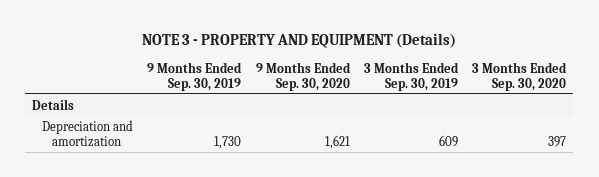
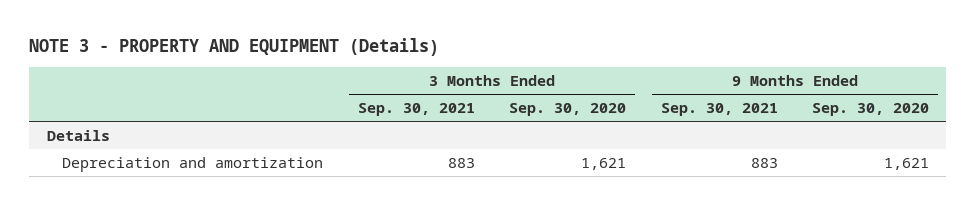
[147,61,243,91] 9 Months Ended Sep. 30, 2019 -> none
[364,61,460,91] 3 Months Ended Sep. 30, 2019 -> none
none -> [357,103,475,117] Sep. 30, 2021
none -> [660,103,778,117] Sep. 30, 2021
[548,135,567,147] 397 -> [581,157,627,170] 1,621

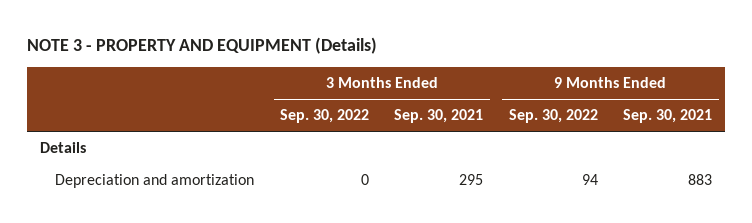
[509,103,627,117] Sep. 30, 2020 -> none
[812,103,930,117] Sep. 30, 2020 -> none
none -> [279,109,369,124] Sep. 30, 2022
none -> [508,109,598,124] Sep. 30, 2022
[447,157,475,168] 883 -> [459,174,484,186] 295

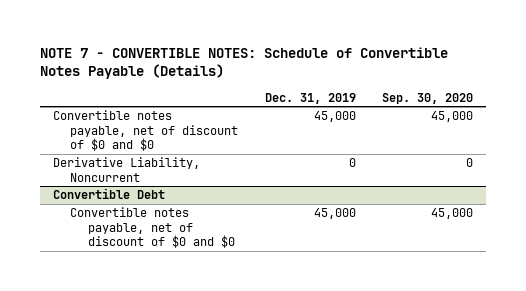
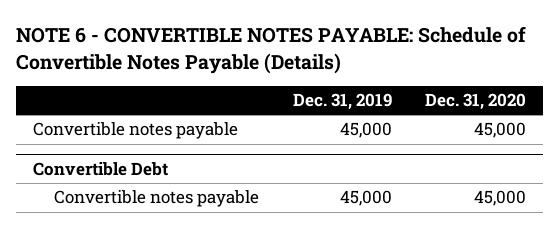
[39,47,448,80] NOTE 7 - CONVERTIBLE NOTES: Schedule of Convertible Notes Payable (Details) -> [15,26,526,74] NOTE 6 - CONVERTIBLE NOTES PAYABLE: Schedule of Convertible Notes Payable (Details)
[382,92,474,104] Sep. 30, 2020 -> none
none -> [425,92,527,110] Dec. 31, 2020
[52,157,200,182] Derivative Liability, Noncurrent -> none
[52,110,239,152] Convertible notes payable, net of discount of $0 and $0 -> [32,122,238,140] Convertible notes payable
[70,207,235,249] Convertible notes payable, net of discount of $0 and $0 -> [54,190,260,208] Convertible notes payable

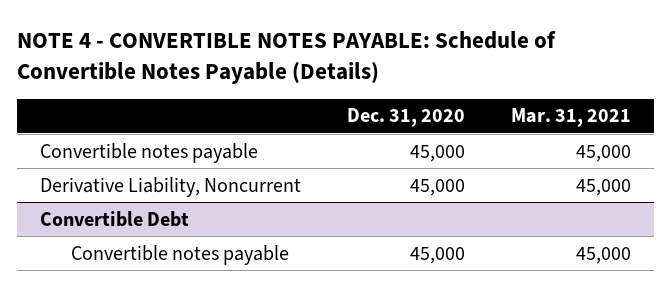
[15,26,526,74] NOTE 6 - CONVERTIBLE NOTES PAYABLE: Schedule of Convertible Notes Payable (Details) -> [16,30,556,84] NOTE 4 - CONVERTIBLE NOTES PAYABLE: Schedule of Convertible Notes Payable (Details)
[292,92,392,110] Dec. 31, 2019 -> none
none -> [510,108,631,128] Mar. 31, 2021
none -> [39,176,301,197] Derivative Liability, Noncurrent

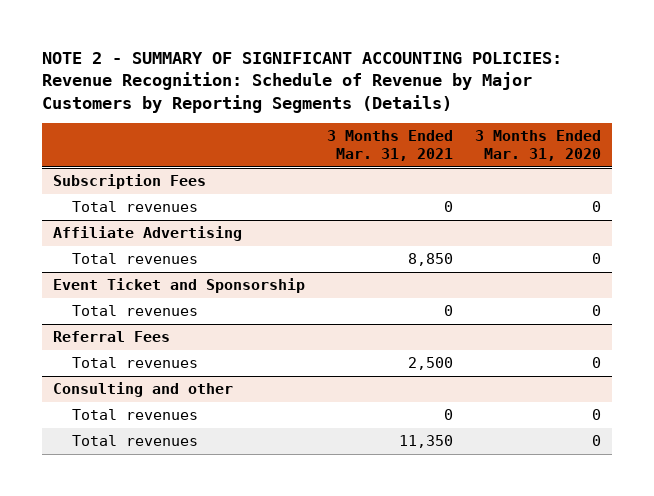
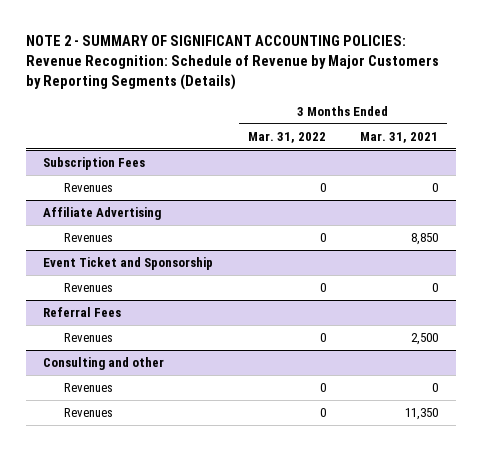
[474,130,601,161] 3 Months Ended Mar. 31, 2020 -> none
none -> [247,131,326,143] Mar. 31, 2022
[72,201,199,213] Total revenues -> [63,183,113,193] Revenues
[72,253,199,265] Total revenues -> [63,233,113,243] Revenues
[72,305,199,317] Total revenues -> [63,283,113,293] Revenues
[72,357,199,369] Total revenues -> [63,333,113,343] Revenues
[72,409,199,421] Total revenues -> [63,383,113,393] Revenues
[72,435,199,447] Total revenues -> [63,408,113,418] Revenues

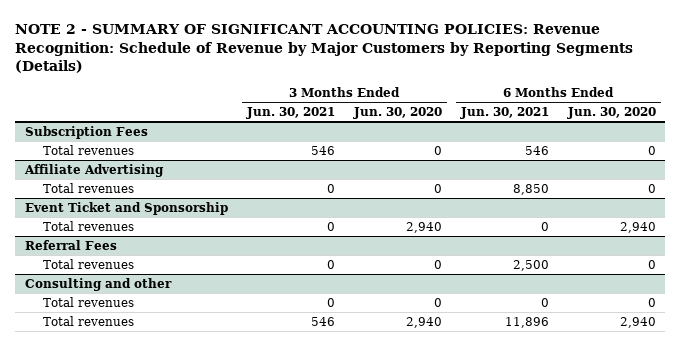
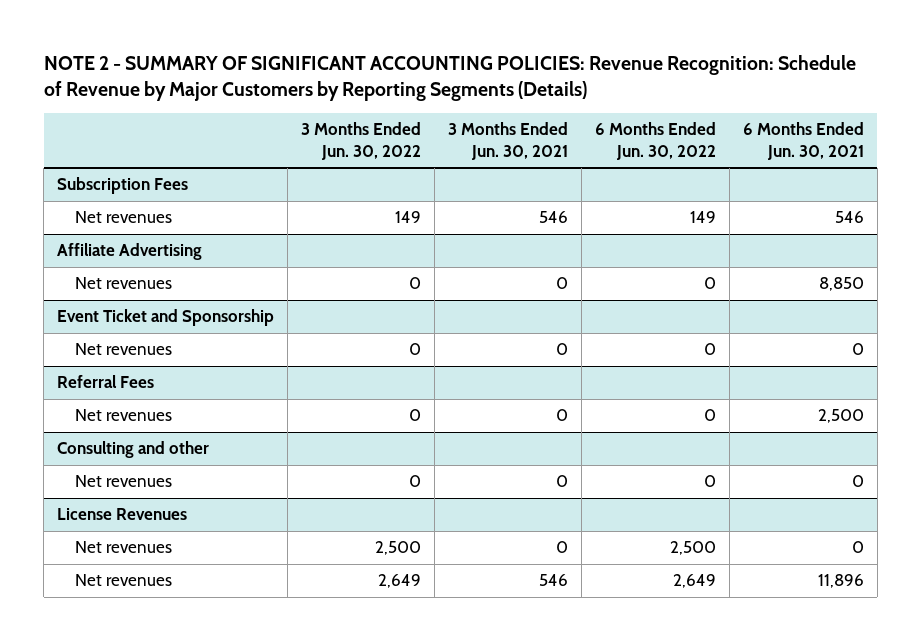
[352,107,442,120] Jun. 30, 2020 -> none
[566,107,656,120] Jun. 30, 2020 -> none
none -> [301,122,422,160] 3 Months Ended Jun. 30, 2022
none -> [594,122,716,160] 6 Months Ended Jun. 30, 2022
[42,144,134,155] Total revenues -> [74,211,172,224] Net revenues
[42,182,134,193] Total revenues -> [74,277,172,290] Net revenues
[42,220,134,231] Total revenues -> [74,343,172,356] Net revenues
[42,258,134,269] Total revenues -> [74,409,172,422] Net revenues
[42,296,134,307] Total revenues -> [74,475,172,488] Net revenues
none -> [57,508,188,521] License Revenues
[42,315,134,326] Total revenues -> [74,541,172,554] Net revenues
[310,316,335,326] 546 -> [555,541,568,554] 0
[504,316,549,328] 11,896 -> [851,541,864,554] 0
none -> [74,574,172,587] Net revenues

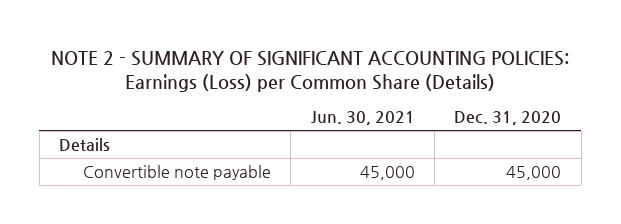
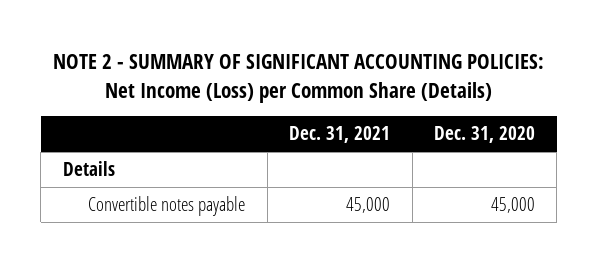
[51,50,570,92] NOTE 2 - SUMMARY OF SIGNIFICANT ACCOUNTING POLICIES: Earnings (Loss) per Common Share (Details) -> [52,54,544,103] NOTE 2 - SUMMARY OF SIGNIFICANT ACCOUNTING POLICIES: Net Income (Loss) per Common Share (Details)
[310,111,415,126] Jun. 30, 2021 -> none
none -> [289,125,391,143] Dec. 31, 2021
[83,164,272,180] Convertible note payable -> [88,196,246,217] Convertible notes payable

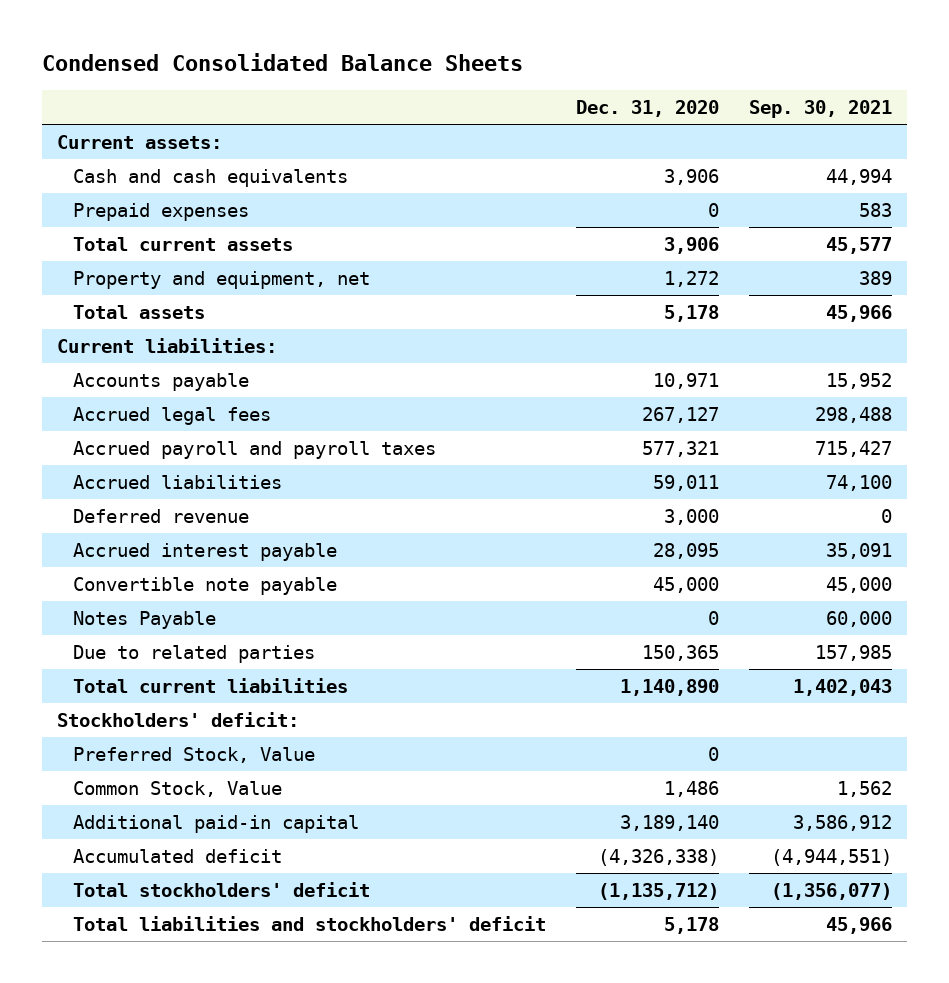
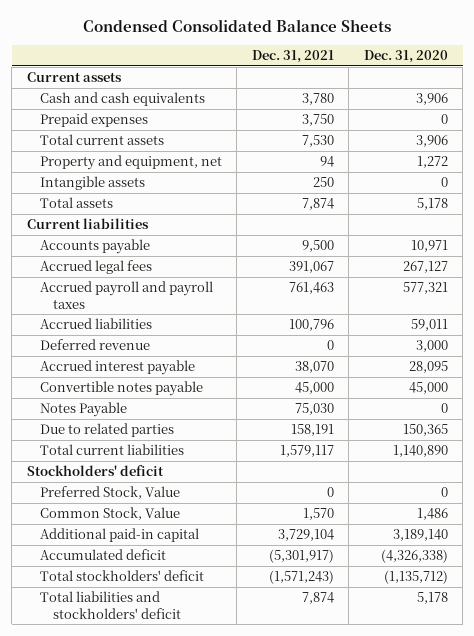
[749,100,893,119] Sep. 30, 2021 -> none
none -> [251,50,334,64] Dec. 31, 2021
[57,134,223,149] Current assets: -> [26,72,122,83] Current assets
none -> [39,176,145,191] Intangible assets
[57,337,278,353] Current liabilities: -> [26,218,149,230] Current liabilities
[73,576,338,595] Convertible note payable -> [39,381,203,397] Convertible notes payable
[57,711,300,727] Stockholders' deficit: -> [26,465,164,477] Stockholders' deficit

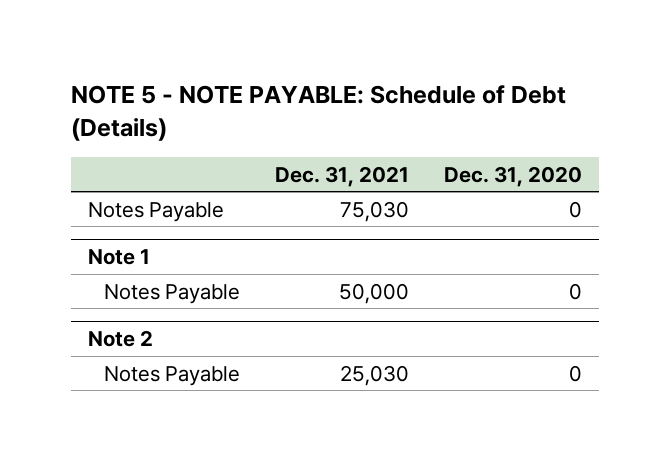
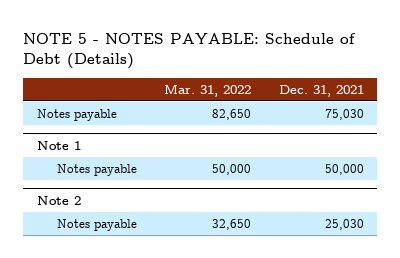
[70,85,566,142] NOTE 5 - NOTE PAYABLE: Schedule of Debt (Details) -> [23,32,357,70] NOTE 5 - NOTES PAYABLE: Schedule of Debt (Details)
[443,165,582,187] Dec. 31, 2020 -> none
none -> [164,83,252,97] Mar. 31, 2022
[88,201,225,222] Notes Payable -> [36,109,117,122] Notes payable
[104,283,241,304] Notes Payable -> [57,164,138,177] Notes payable
[104,365,241,386] Notes Payable -> [57,219,138,232] Notes payable

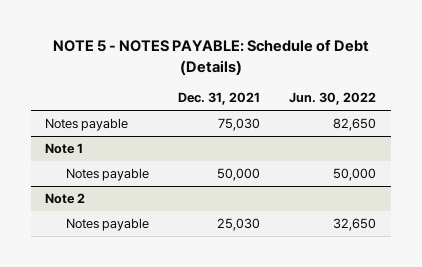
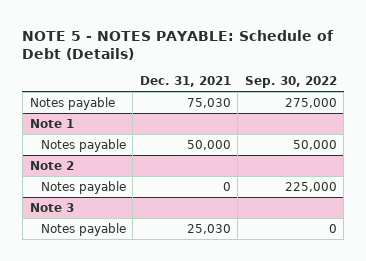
[289,92,377,106] Jun. 30, 2022 -> none
none -> [244,76,337,89] Sep. 30, 2022
none -> [40,180,126,194] Notes payable
none -> [29,202,74,212] Note 3

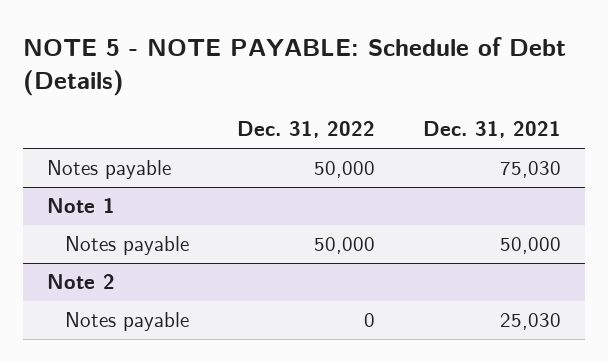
[22,29,335,60] NOTE 5 - NOTES PAYABLE: Schedule of Debt (Details) -> [23,36,567,96] NOTE 5 - NOTE PAYABLE: Schedule of Debt (Details)
[244,76,337,89] Sep. 30, 2022 -> none
none -> [236,121,375,139] Dec. 31, 2022
[40,180,126,194] Notes payable -> none
[29,202,74,212] Note 3 -> none

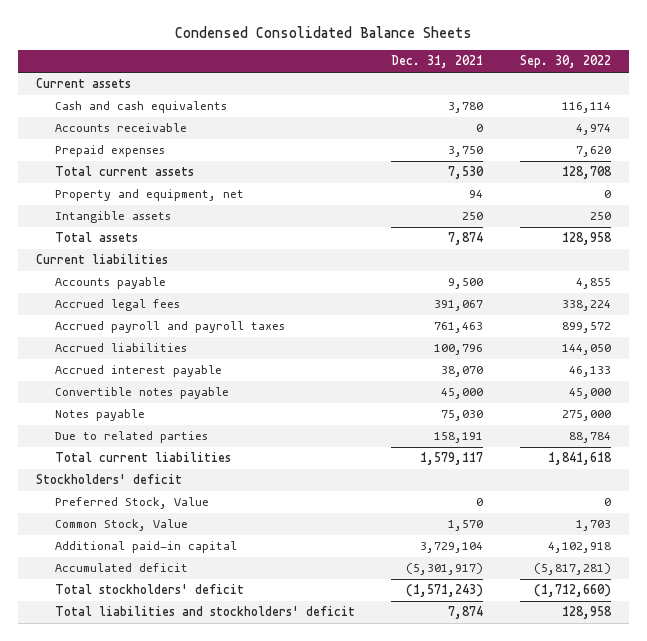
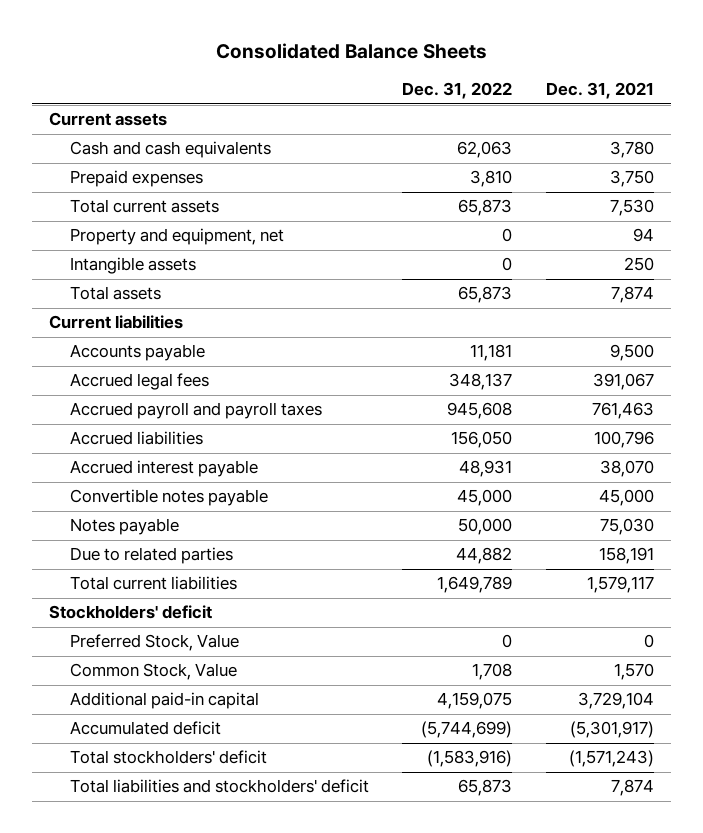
[174,25,472,38] Condensed Consolidated Balance Sheets -> [215,43,487,60] Consolidated Balance Sheets
[519,55,611,69] Sep. 30, 2022 -> none
none -> [402,82,513,100] Dec. 31, 2022
[55,123,188,133] Accounts receivable -> none

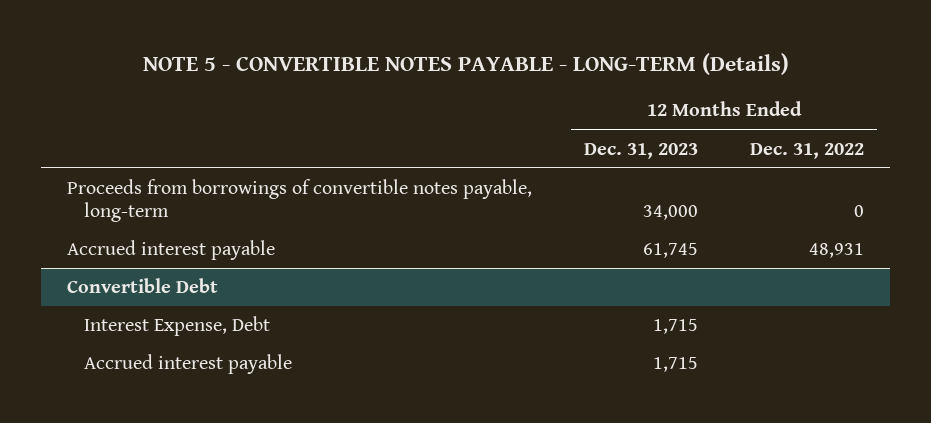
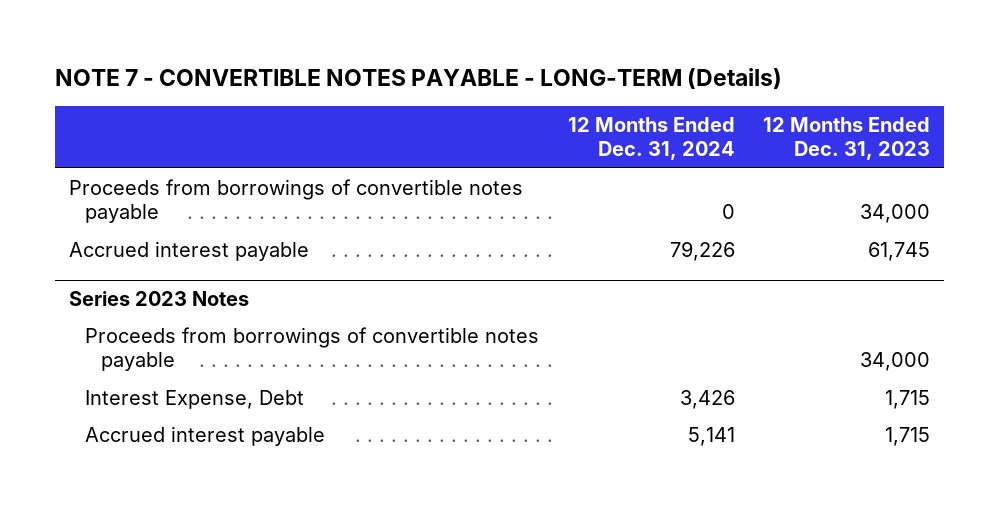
[142,53,789,76] NOTE 5 - CONVERTIBLE NOTES PAYABLE - LONG-TERM (Details) -> [55,67,783,89] NOTE 7 - CONVERTIBLE NOTES PAYABLE - LONG-TERM (Details)
[750,142,865,159] Dec. 31, 2022 -> none
none -> [567,116,735,161] 12 Months Ended Dec. 31, 2024
[67,179,533,223] Proceeds from borrowings of convertible notes payable, long-term -> [69,178,524,224] Proceeds from borrowings of convertible notes payable
[67,278,219,294] Convertible Debt -> none
none -> [69,291,250,307] Series 2023 Notes
none -> [85,326,540,372] Proceeds from borrowings of convertible notes payable

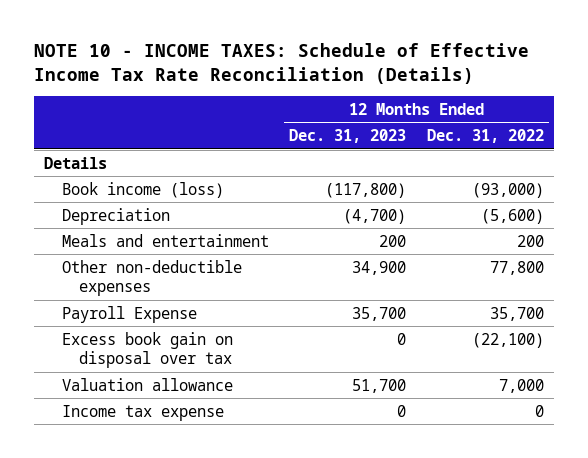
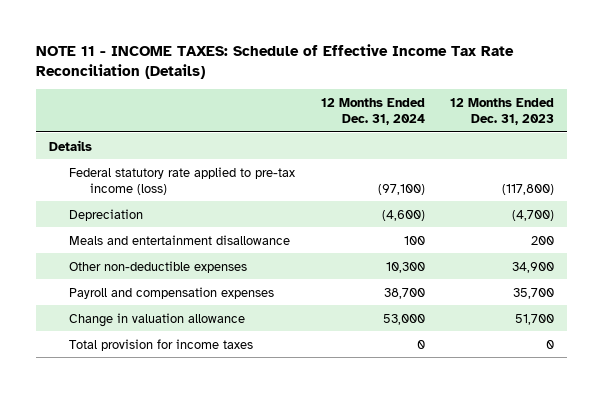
[33,43,529,85] NOTE 10 - INCOME TAXES: Schedule of Effective Income Tax Rate Reconciliation (Details) -> [35,44,514,80] NOTE 11 - INCOME TAXES: Schedule of Effective Income Tax Rate Reconciliation (Details)
[426,129,544,144] Dec. 31, 2022 -> none
none -> [320,97,425,125] 12 Months Ended Dec. 31, 2024
[61,181,224,198] Book income (loss) -> [69,166,296,195] Federal statutory rate applied to pre-tax income (loss)
[61,233,269,247] Meals and entertainment -> [69,234,291,245] Meals and entertainment disallowance
[61,331,233,369] Excess book gain on disposal over tax -> none
[61,305,197,323] Payroll Expense -> [69,286,275,299] Payroll and compensation expenses
[61,377,233,391] Valuation allowance -> [69,312,246,327] Change in valuation allowance
[61,404,224,421] Income tax expense -> [69,338,254,351] Total provision for income taxes

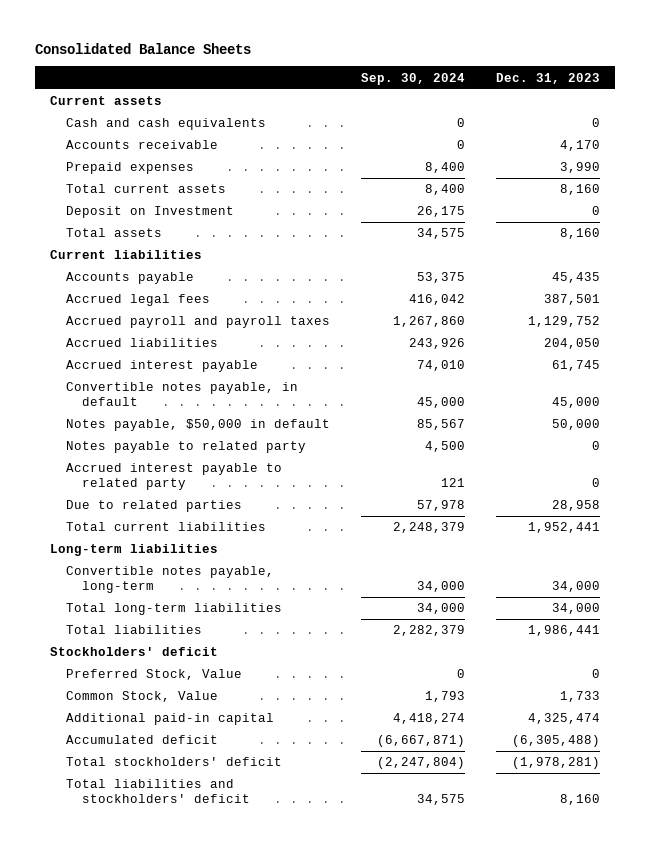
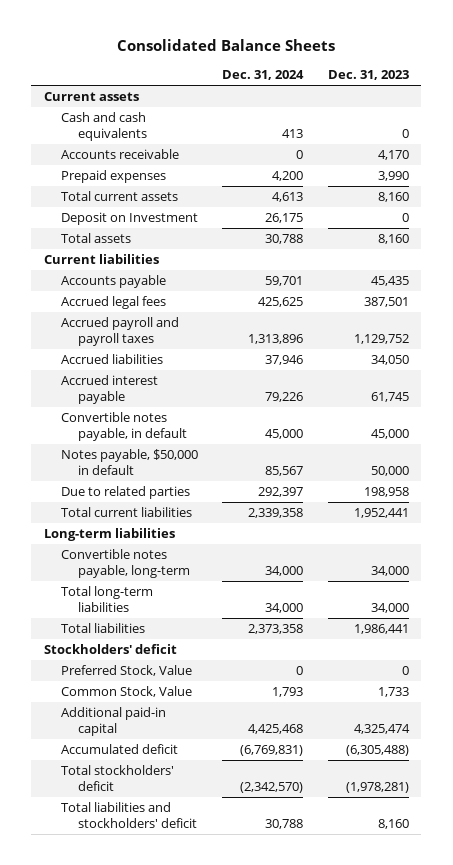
[360,72,465,85] Sep. 30, 2024 -> none
none -> [222,70,305,81] Dec. 31, 2024
[543,338,600,350] 204,050 -> [371,354,410,365] 34,050
[66,441,307,454] Notes payable to related party -> none
[66,463,283,490] Accrued interest payable to related party -> none
[551,500,600,512] 28,958 -> [364,486,410,497] 198,958

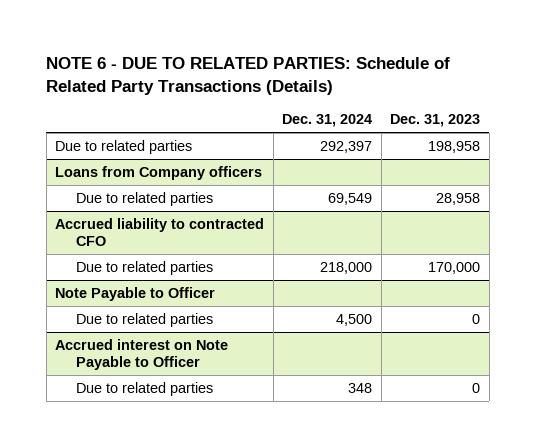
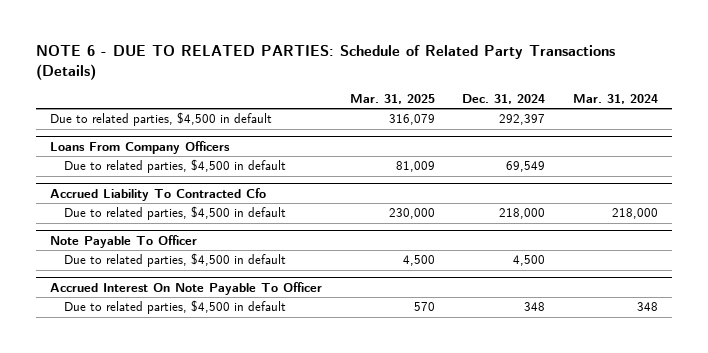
[390,114,481,128] Dec. 31, 2023 -> none
none -> [349,93,435,104] Mar. 31, 2025
none -> [573,93,659,104] Mar. 31, 2024
[55,139,193,154] Due to related parties -> [49,112,272,127] Due to related parties, $4,500 in default
[55,165,263,180] Loans from Company officers -> [49,140,230,154] Loans From Company Officers
[76,191,214,206] Due to related parties -> [63,159,286,174] Due to related parties, $4,500 in default
[55,217,265,246] Accrued liability to contracted CFO -> [49,187,266,201] Accrued Liability To Contracted Cfo
[76,260,214,275] Due to related parties -> [63,206,286,221] Due to related parties, $4,500 in default
[55,286,216,301] Note Payable to Officer -> [49,234,197,248] Note Payable To Officer
[76,312,214,327] Due to related parties -> [63,253,286,268] Due to related parties, $4,500 in default
[55,338,229,370] Accrued interest on Note Payable to Officer -> [49,281,322,295] Accrued Interest On Note Payable To Officer
[76,381,214,396] Due to related parties -> [63,300,286,315] Due to related parties, $4,500 in default

